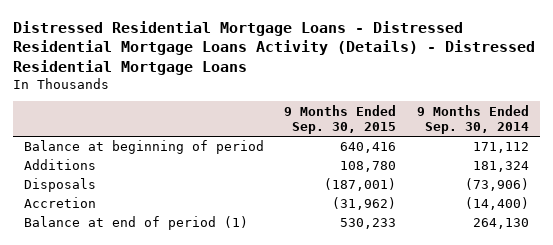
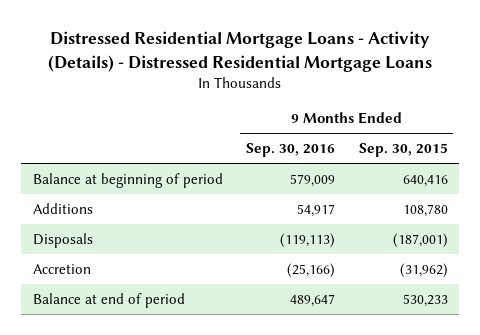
[13,20,536,75] Distressed Residential Mortgage Loans - Distressed Residential Mortgage Loans Activity (Details) - Distressed Residential Mortgage Loans -> [48,31,433,72] Distressed Residential Mortgage Loans - Activity (Details) - Distressed Residential Mortgage Loans
[417,104,530,135] 9 Months Ended Sep. 30, 2014 -> none
none -> [246,143,336,158] Sep. 30, 2016
[23,216,248,231] Balance at end of period (1) -> [32,292,185,308] Balance at end of period

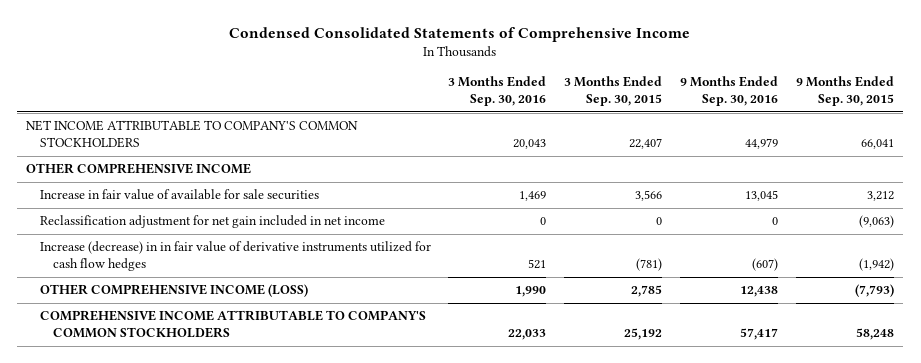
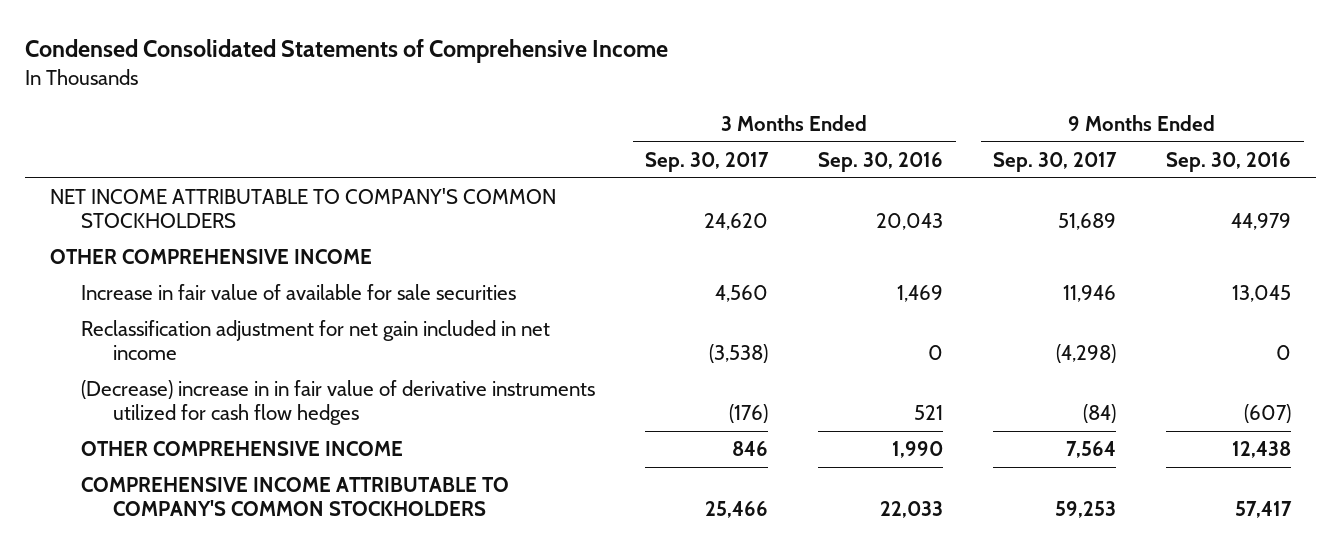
[564,76,663,107] 3 Months Ended Sep. 30, 2015 -> none
[796,76,895,107] 9 Months Ended Sep. 30, 2015 -> none
none -> [645,151,770,172] Sep. 30, 2017
none -> [993,151,1118,172] Sep. 30, 2017
[39,241,431,272] Increase (decrease) in in fair value of derivative instruments utilized for cash flow hedges -> [81,380,596,426] (Decrease) increase in in fair value of derivative instruments utilized for cash flow hedges
[39,284,308,298] OTHER COMPREHENSIVE INCOME (LOSS) -> [81,441,404,457] OTHER COMPREHENSIVE INCOME

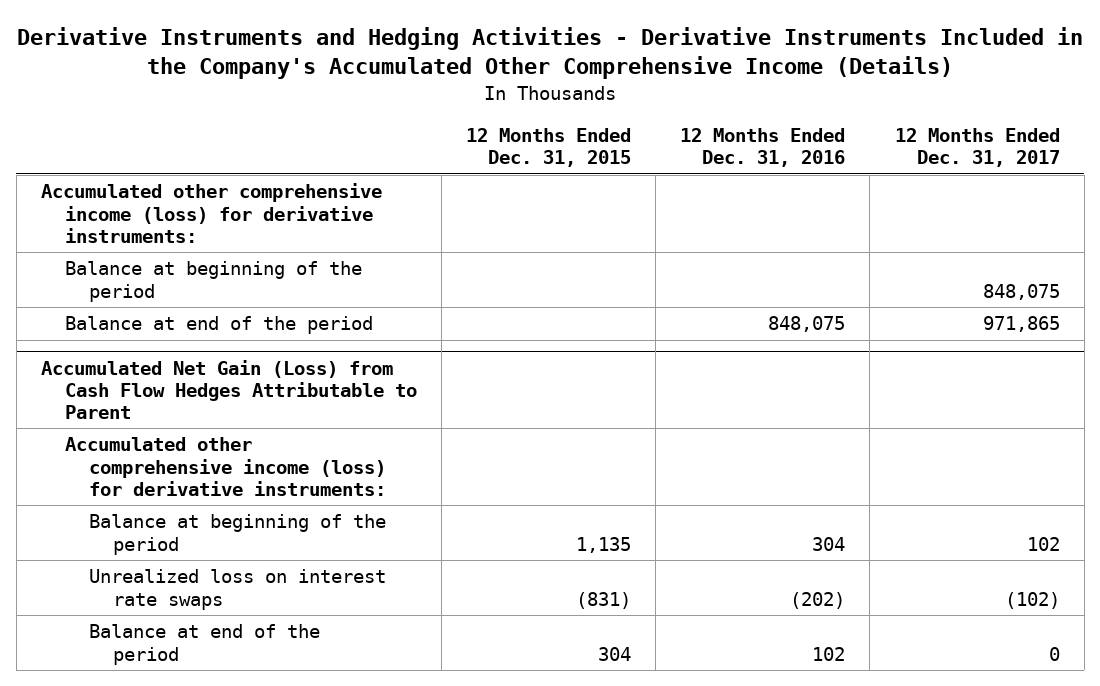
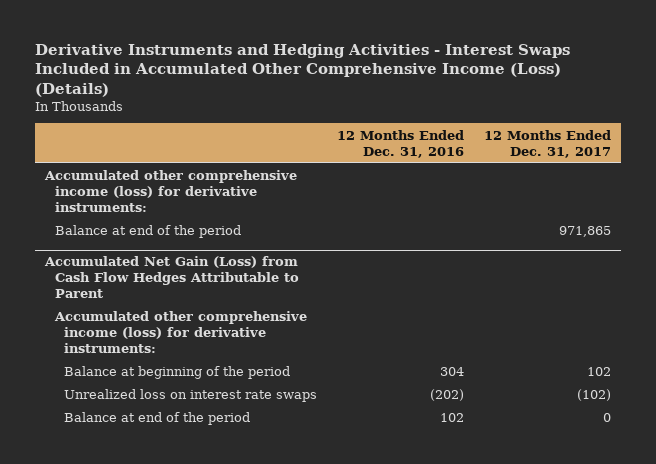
[17,27,1084,80] Derivative Instruments and Hedging Activities - Derivative Instruments Included in the Company's Accumulated Other Comprehensive Income (Details) -> [35,43,571,97] Derivative Instruments and Hedging Activities - Interest Swaps Included in Accumulated Other Comprehensive Income (Loss) (Details)
[466,128,632,168] 12 Months Ended Dec. 31, 2015 -> none
[64,316,373,335] Balance at end of the period -> none
[64,261,362,302] Balance at beginning of the period -> [54,225,241,239] Balance at end of the period
[982,283,1060,300] 848,075 -> [558,226,611,238] 971,865

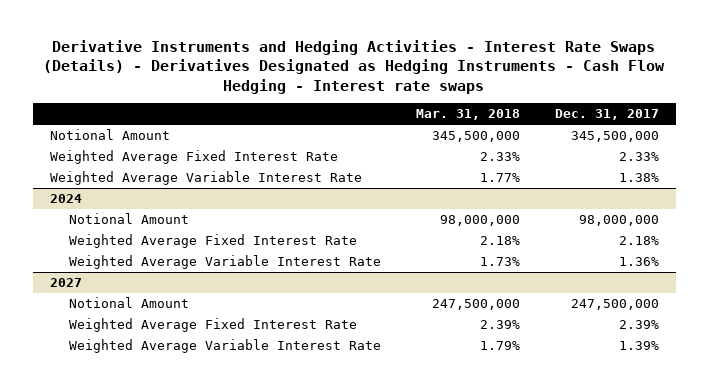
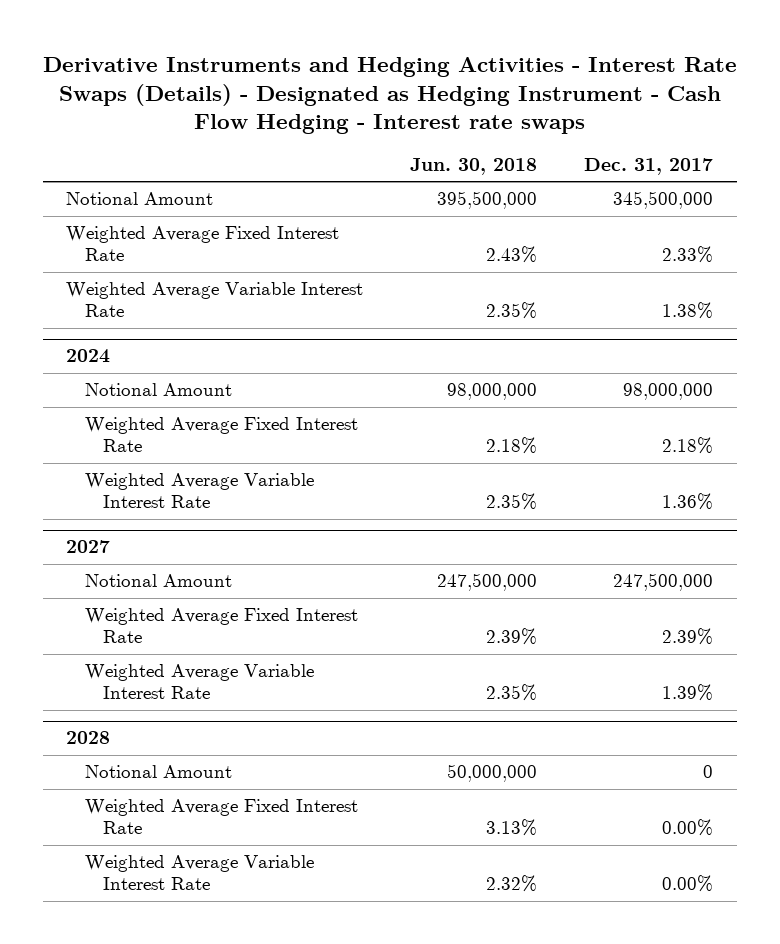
[43,40,666,94] Derivative Instruments and Hedging Activities - Interest Rate Swaps (Details) - Derivatives Designated as Hedging Instruments - Cash Flow Hedging - Interest rate swaps -> [42,56,737,135] Derivative Instruments and Hedging Activities - Interest Rate Swaps (Details) - Designated as Hedging Instrument - Cash Flow Hedging - Interest rate swaps
[416,109,521,121] Mar. 31, 2018 -> none
none -> [410,158,538,176] Jun. 30, 2018
none -> [66,731,111,745] 2028
none -> [84,765,232,779] Notional Amount
none -> [84,799,358,835] Weighted Average Fixed Interest Rate
none -> [84,855,314,891] Weighted Average Variable Interest Rate

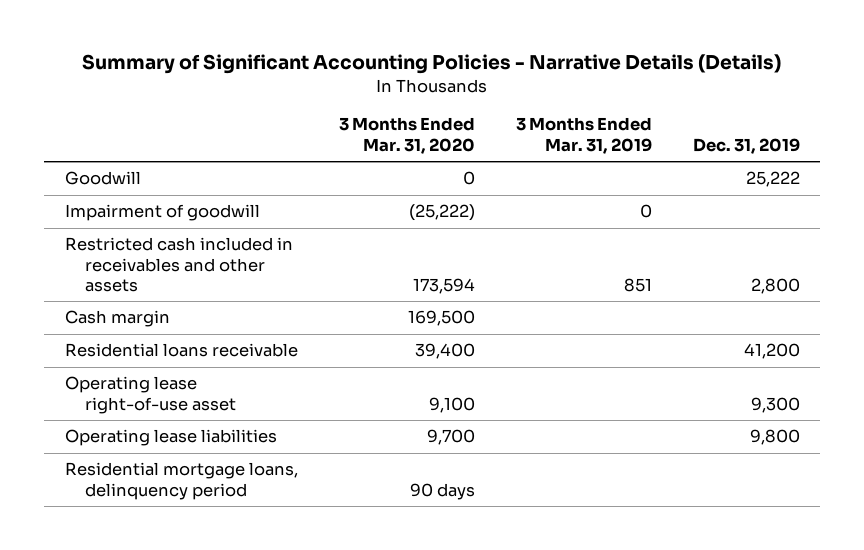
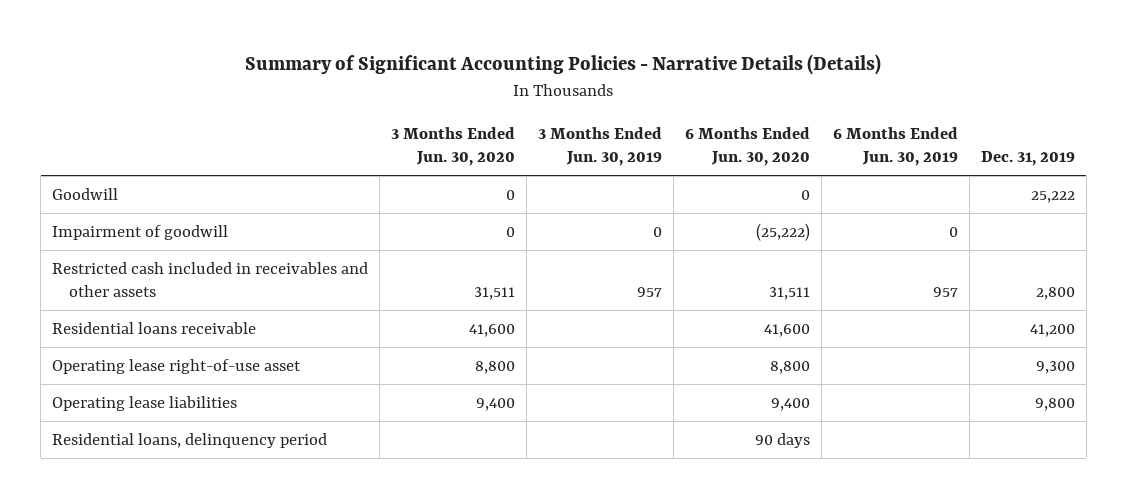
[338,117,475,154] 3 Months Ended Mar. 31, 2020 -> none
[515,117,652,154] 3 Months Ended Mar. 31, 2019 -> none
none -> [391,126,516,166] 3 Months Ended Jun. 30, 2020
none -> [538,126,663,166] 3 Months Ended Jun. 30, 2019
none -> [684,126,810,166] 6 Months Ended Jun. 30, 2020
none -> [832,126,958,166] 6 Months Ended Jun. 30, 2019
[64,310,170,328] Cash margin -> none
[64,462,298,500] Residential mortgage loans, delinquency period -> [52,433,328,449] Residential loans, delinquency period

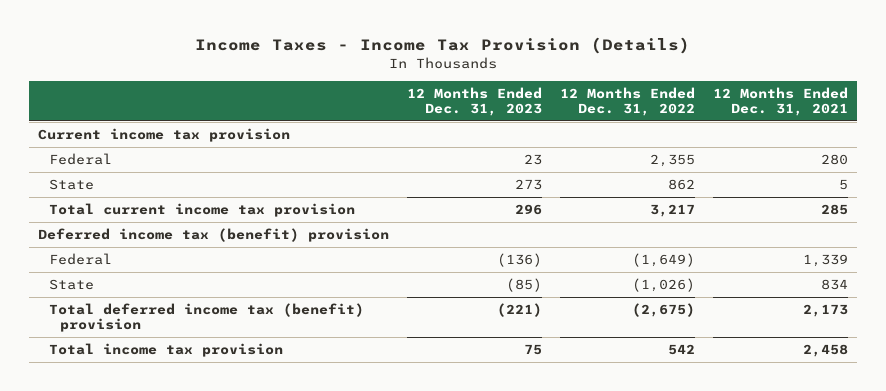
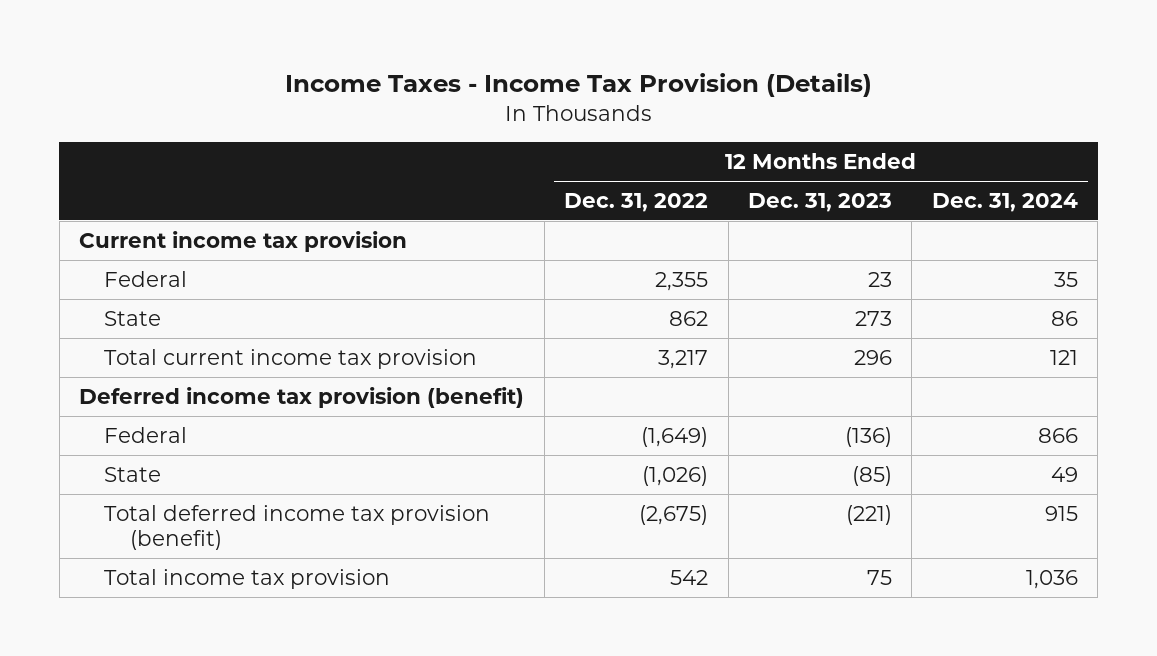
[713,86,849,116] 12 Months Ended Dec. 31, 2021 -> none
none -> [931,192,1078,212] Dec. 31, 2024
[38,227,390,242] Deferred income tax (benefit) provision -> [79,386,525,408] Deferred income tax provision (benefit)
[49,302,365,333] Total deferred income tax (benefit) provision -> [104,504,491,550] Total deferred income tax provision (benefit)

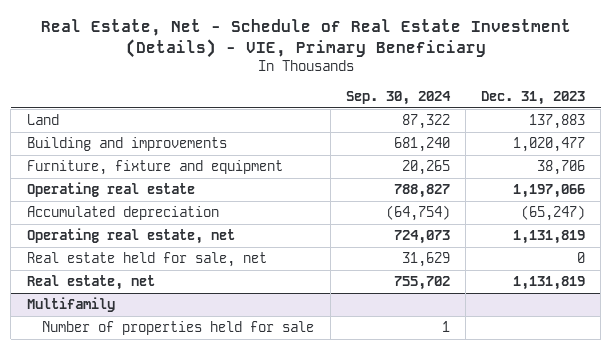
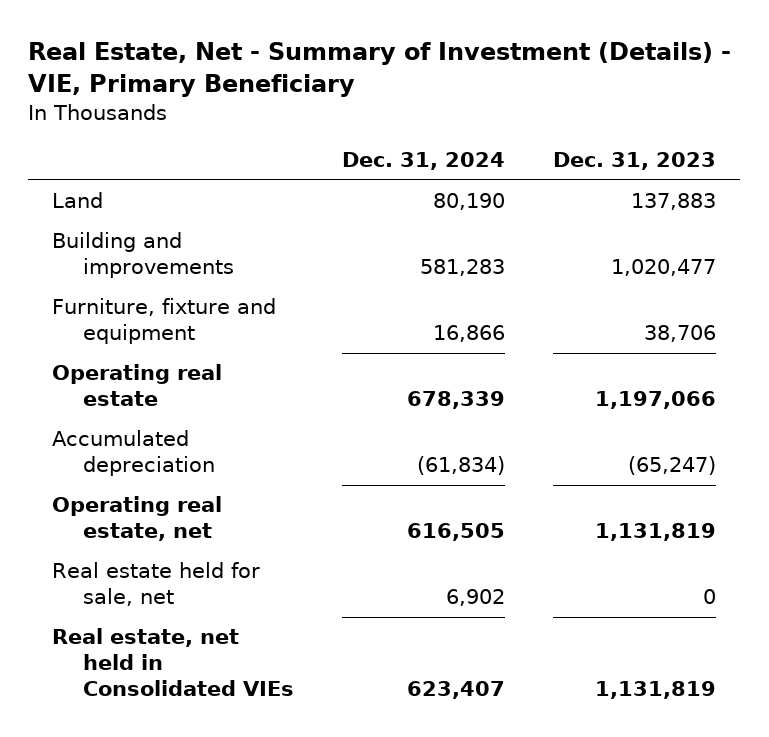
[40,18,571,59] Real Estate, Net - Schedule of Real Estate Investment (Details) - VIE, Primary Beneficiary -> [28,42,732,97] Real Estate, Net - Summary of Investment (Details) - VIE, Primary Beneficiary
[345,91,451,106] Sep. 30, 2024 -> none
none -> [342,152,506,171] Dec. 31, 2024
[26,297,115,313] Multifamily -> none
[42,321,315,336] Number of properties held for sale -> none
[26,275,155,291] Real estate, net -> [52,628,295,697] Real estate, net held in Consolidated VIEs

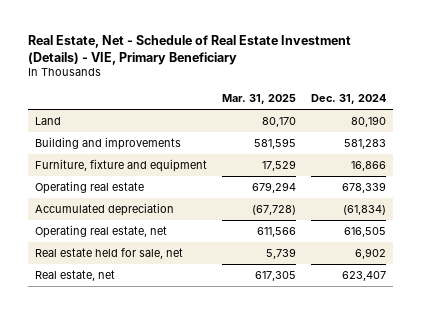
[28,42,732,97] Real Estate, Net - Summary of Investment (Details) - VIE, Primary Beneficiary -> [27,34,351,65] Real Estate, Net - Schedule of Real Estate Investment (Details) - VIE, Primary Beneficiary
[553,152,717,171] Dec. 31, 2023 -> none
none -> [221,94,296,105] Mar. 31, 2025
[52,628,295,697] Real estate, net held in Consolidated VIEs -> [34,269,115,281] Real estate, net

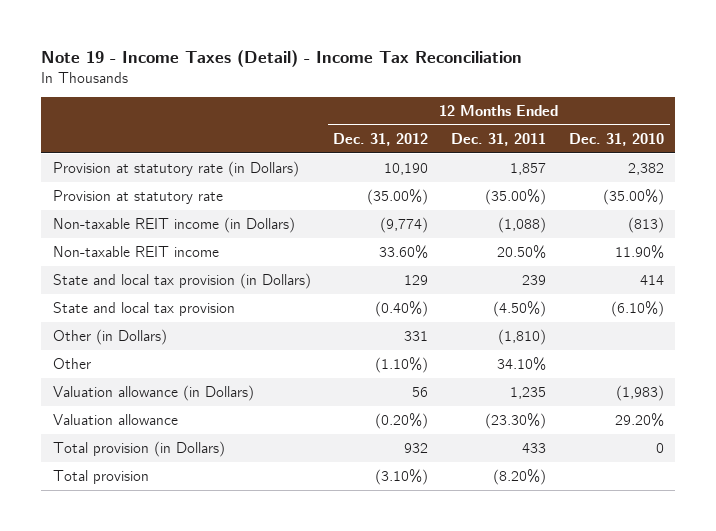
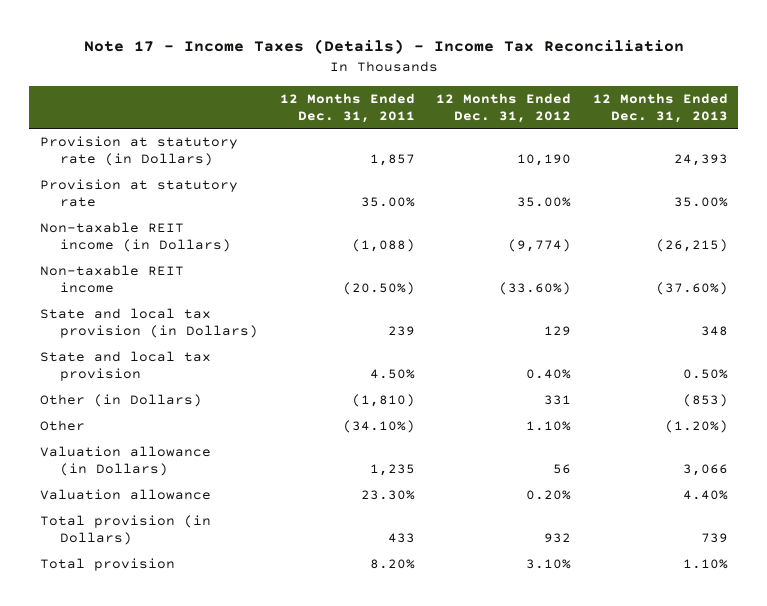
[41,50,523,68] Note 19 - Income Taxes (Detail) - Income Tax Reconciliation -> [83,39,684,55] Note 17 - Income Taxes (Details) - Income Tax Reconciliation
[568,132,664,146] Dec. 31, 2010 -> none
none -> [592,92,728,123] 12 Months Ended Dec. 31, 2013
[367,188,429,205] (35.00%) -> [517,197,572,208] 35.00%
[485,188,547,205] (35.00%) -> [360,197,415,208] 35.00%
[379,244,429,259] 33.60% -> [499,282,572,296] (33.60%)
[497,244,547,259] 20.50% -> [342,282,415,296] (20.50%)
[375,300,429,317] (0.40%) -> [526,369,572,380] 0.40%
[493,300,547,317] (4.50%) -> [369,369,415,380] 4.50%
[375,356,429,373] (1.10%) -> [526,421,572,432] 1.10%
[497,356,547,371] 34.10% -> [342,420,415,434] (34.10%)
[375,412,429,429] (0.20%) -> [526,490,572,501] 0.20%
[485,412,547,429] (23.30%) -> [360,490,415,501] 23.30%
[375,468,429,485] (3.10%) -> [526,559,572,570] 3.10%
[493,468,547,485] (8.20%) -> [369,559,415,570] 8.20%

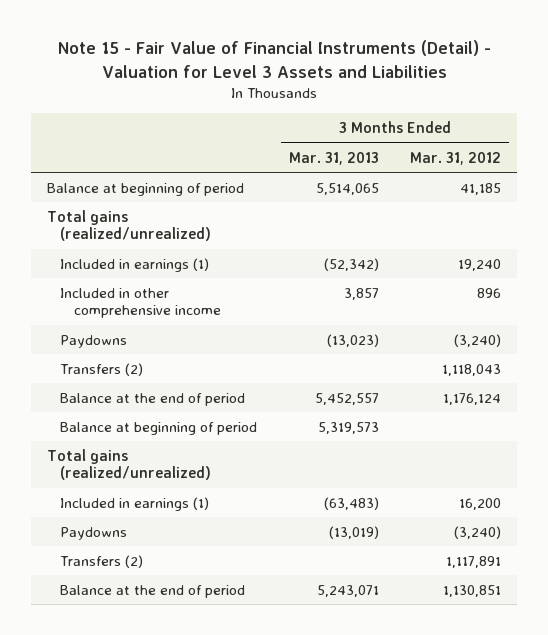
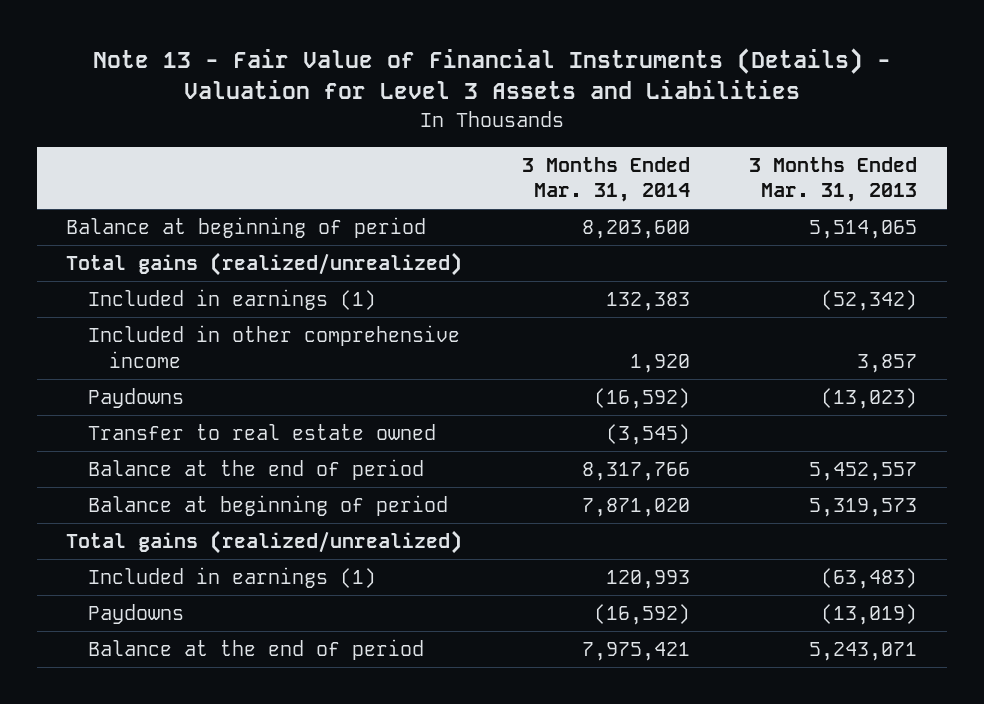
[58,40,492,78] Note 15 - Fair Value of Financial Instruments (Detail) - Valuation for Level 3 Assets and Liabilities -> [92,48,891,100] Note 13 - Fair Value of Financial Instruments (Details) - Valuation for Level 3 Assets and Liabilities
[410,151,502,165] Mar. 31, 2012 -> none
none -> [521,156,690,203] 3 Months Ended Mar. 31, 2014
[60,362,144,376] Transfers (2) -> [87,424,436,441] Transfer to real estate owned
[60,554,144,568] Transfers (2) -> none

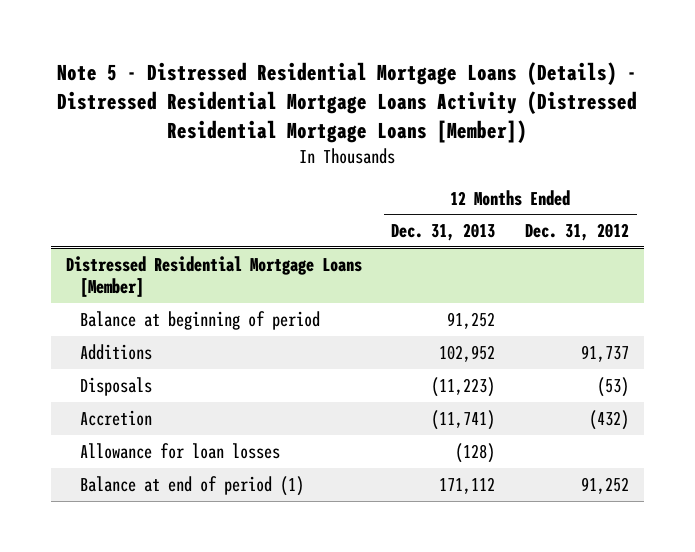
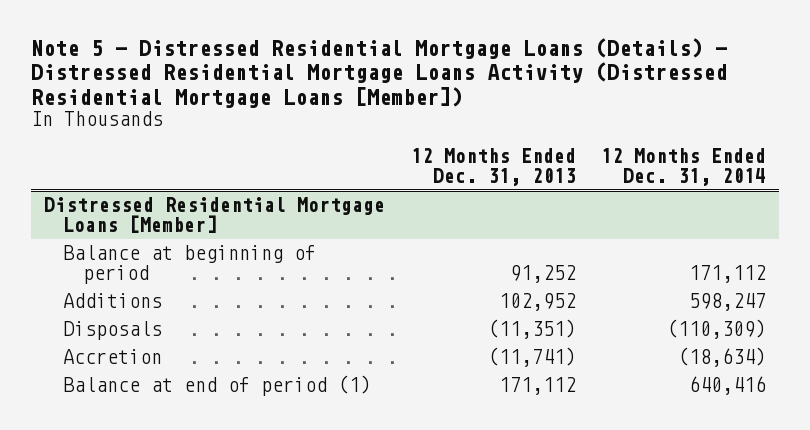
[525,223,630,242] Dec. 31, 2012 -> none
none -> [601,148,767,187] 12 Months Ended Dec. 31, 2014
[431,376,496,397] (11,223) -> [487,319,576,340] (11,351)
[80,442,281,459] Allowance for loan losses -> none

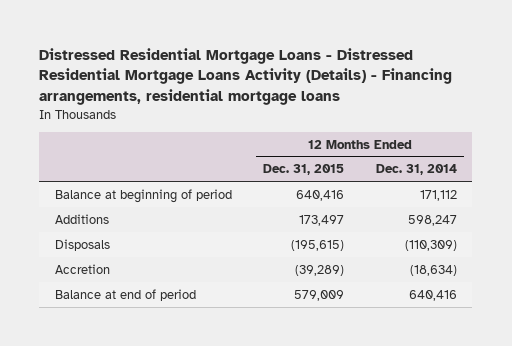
[31,37,728,108] Note 5 - Distressed Residential Mortgage Loans (Details) - Distressed Residential Mortgage Loans Activity (Distressed Residential Mortgage Loans [Member]) -> [39,47,453,105] Distressed Residential Mortgage Loans - Distressed Residential Mortgage Loans Activity (Details) - Financing arrangements, residential mortgage loans
[410,148,576,187] 12 Months Ended Dec. 31, 2013 -> none
none -> [263,164,345,176] Dec. 31, 2015
[44,197,386,234] Distressed Residential Mortgage Loans [Member] -> none
[63,375,372,397] Balance at end of period (1) -> [55,288,197,301] Balance at end of period

